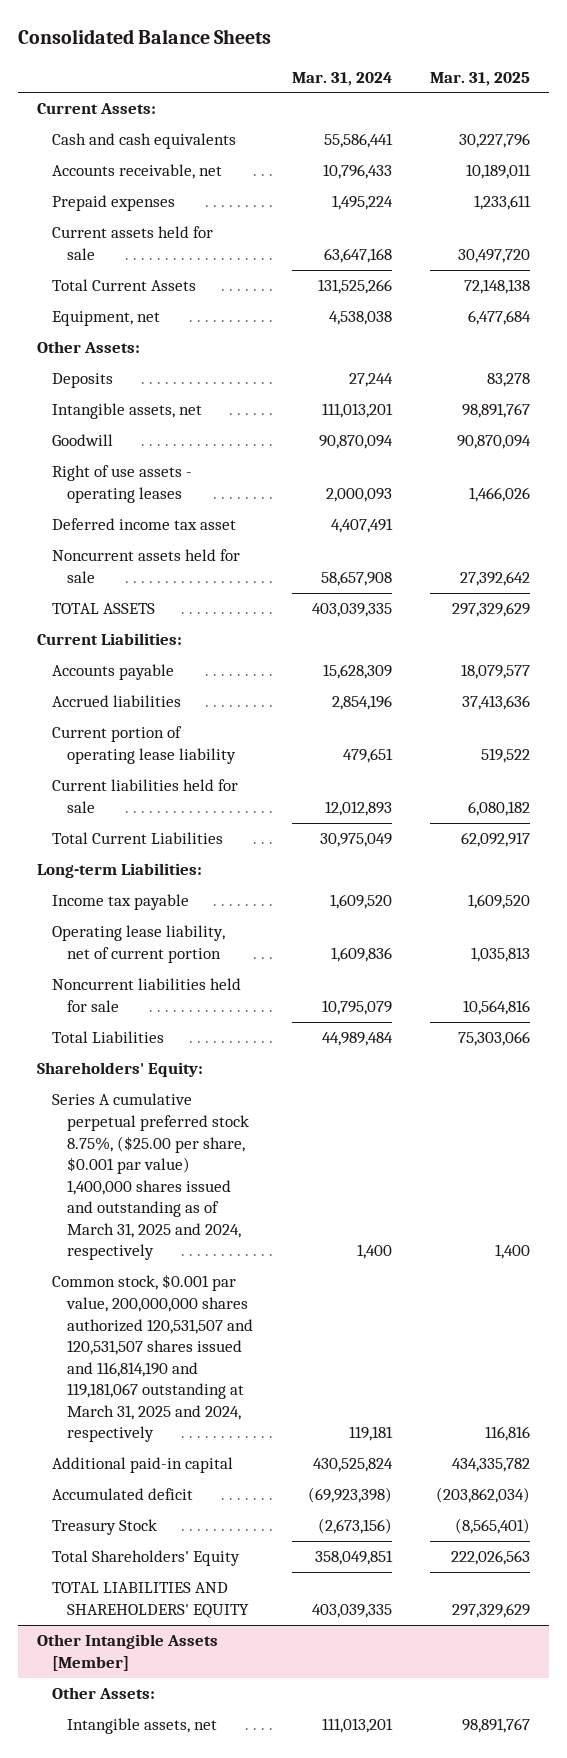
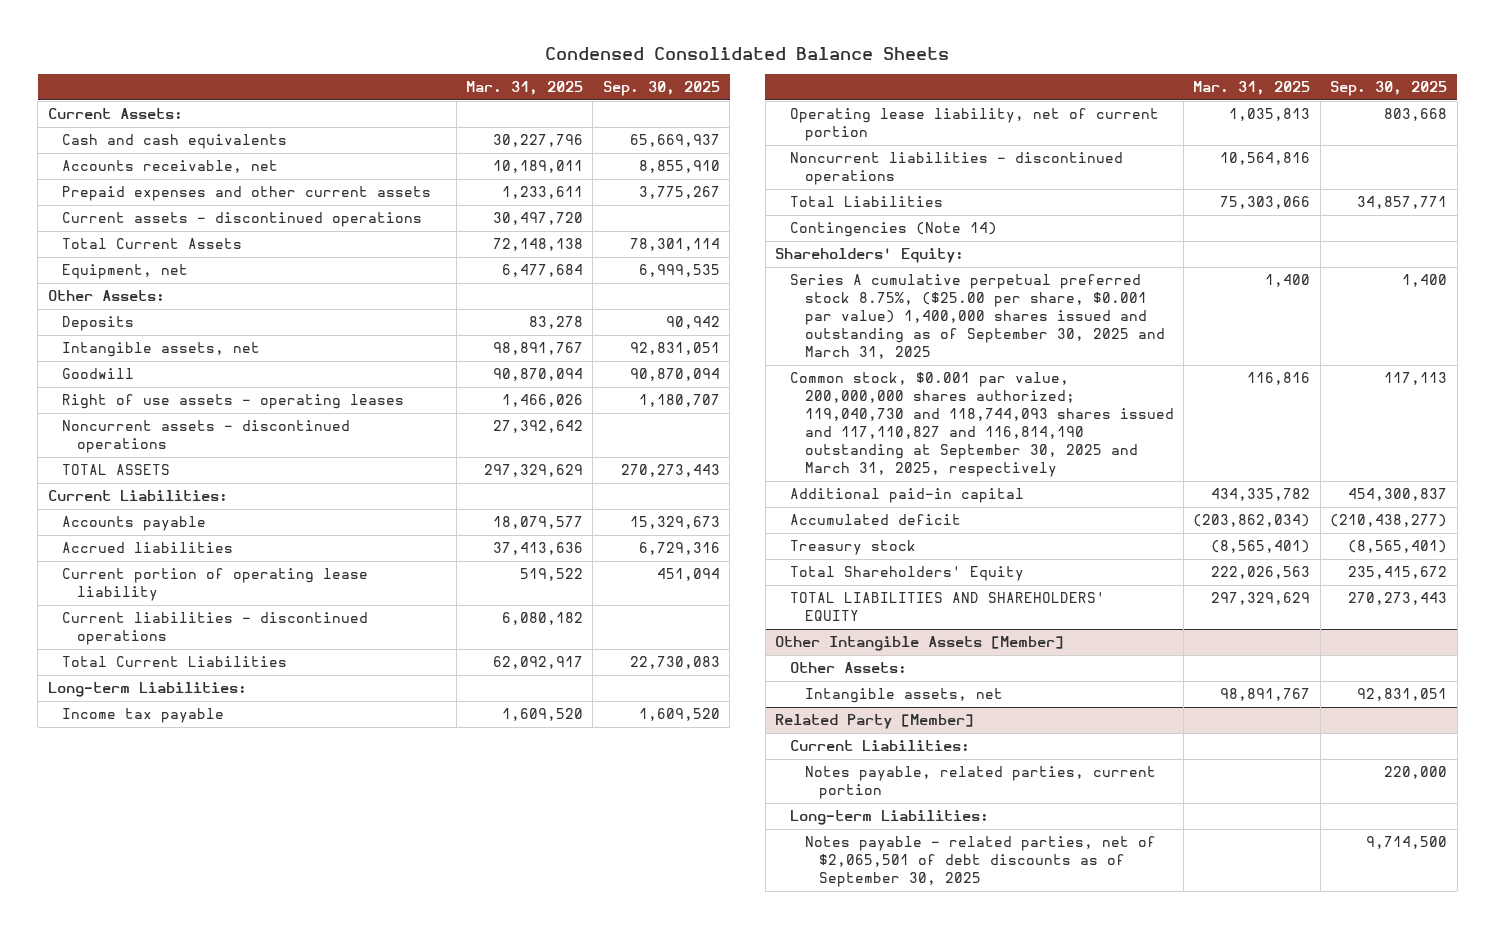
[17,29,271,45] Consolidated Balance Sheets -> [545,46,950,60] Condensed Consolidated Balance Sheets
[291,71,392,86] Mar. 31, 2024 -> none
none -> [602,81,720,97] Sep. 30, 2025
[52,195,176,212] Prepaid expenses -> [62,186,432,202] Prepaid expenses and other current assets
[52,226,214,260] Current assets held for sale -> [62,212,423,228] Current assets - discontinued operations
[52,518,237,531] Deferred income tax asset -> none
[52,549,241,583] Noncurrent assets held for sale -> [62,420,351,454] Noncurrent assets - discontinued operations
[52,779,239,813] Current liabilities held for sale -> [62,612,369,646] Current liabilities - discontinued operations
[52,978,242,1012] Noncurrent liabilities held for sale -> [789,152,1123,186] Noncurrent liabilities - discontinued operations
none -> [789,222,997,238] Contingencies (Note 14)
[52,1093,250,1261] Series A cumulative perpetual preferred stock 8.75%, ($25.00 per share, $0.001 par value) 1,400,000 shares issued and outstanding as of March 31, 2025 and 2024, respectively -> [789,274,1165,360] Series A cumulative perpetual preferred stock 8.75%, ($25.00 per share, $0.001 par value) 1,400,000 shares issued and outstanding as of September 30, 2025 and March 31, 2025
[52,1274,254,1443] Common stock, $0.001 par value, 200,000,000 shares authorized 120,531,507 and 120,531,507 shares issued and 116,814,190 and 119,181,067 outstanding at March 31, 2025 and 2024, respectively -> [789,372,1174,478] Common stock, $0.001 par value, 200,000,000 shares authorized; 119,040,730 and 118,744,093 shares issued and 117,110,827 and 116,814,190 outstanding at September 30, 2025 and March 31, 2025, respectively
[52,1519,158,1536] Treasury Stock -> [789,540,916,556] Treasury stock
none -> [775,714,975,730] Related Party [Member]
none -> [789,740,970,752] Current Liabilities:
none -> [804,766,1156,800] Notes payable, related parties, current portion
none -> [789,810,989,826] Long-term Liabilities:
none -> [804,836,1156,888] Notes payable - related parties, net of $2,065,501 of debt discounts as of September 30, 2025

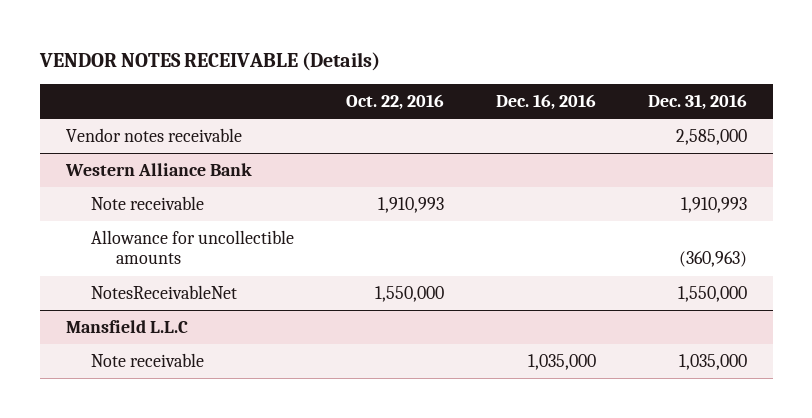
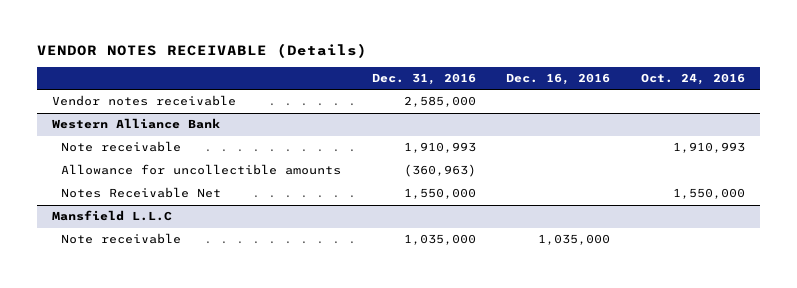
[345,93,444,110] Oct. 22, 2016 -> none
none -> [640,73,745,86] Oct. 24, 2016
[90,284,237,299] NotesReceivableNet -> [61,187,222,199] Notes Receivable Net

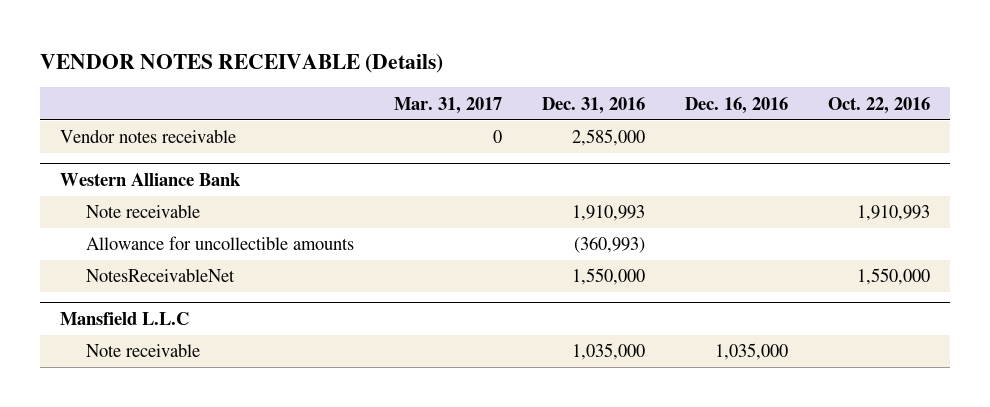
[640,73,745,86] Oct. 24, 2016 -> none
none -> [393,96,502,114] Mar. 31, 2017
none -> [828,96,931,114] Oct. 22, 2016
[403,164,476,178] (360,963) -> [574,237,646,254] (360,993)
[61,187,222,199] Notes Receivable Net -> [85,268,235,283] NotesReceivableNet

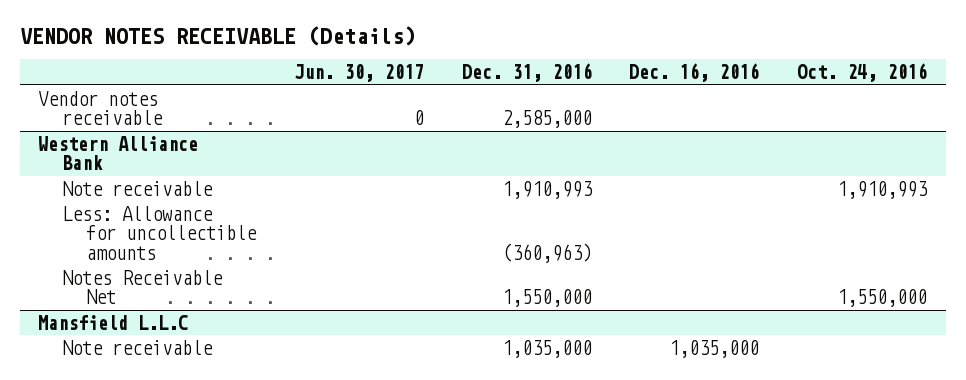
[393,96,502,114] Mar. 31, 2017 -> none
[828,96,931,114] Oct. 22, 2016 -> none
none -> [293,64,424,83] Jun. 30, 2017
none -> [797,63,928,83] Oct. 24, 2016
[85,236,354,251] Allowance for uncollectible amounts -> [62,205,257,260] Less: Allowance for uncollectible amounts
[574,237,646,254] (360,993) -> [501,242,592,263] (360,963)
[85,268,235,283] NotesReceivableNet -> [62,269,224,305] Notes Receivable Net

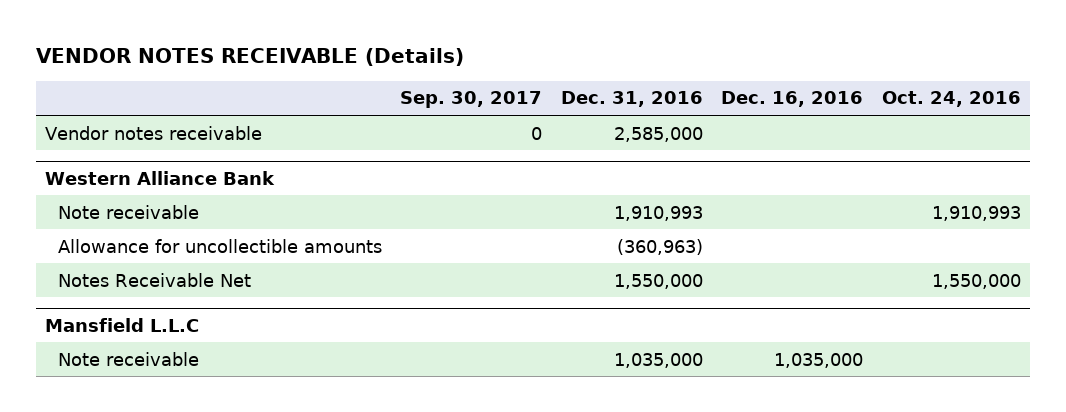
[293,64,424,83] Jun. 30, 2017 -> none
none -> [400,91,543,109] Sep. 30, 2017
[62,205,257,260] Less: Allowance for uncollectible amounts -> [57,238,382,253] Allowance for uncollectible amounts

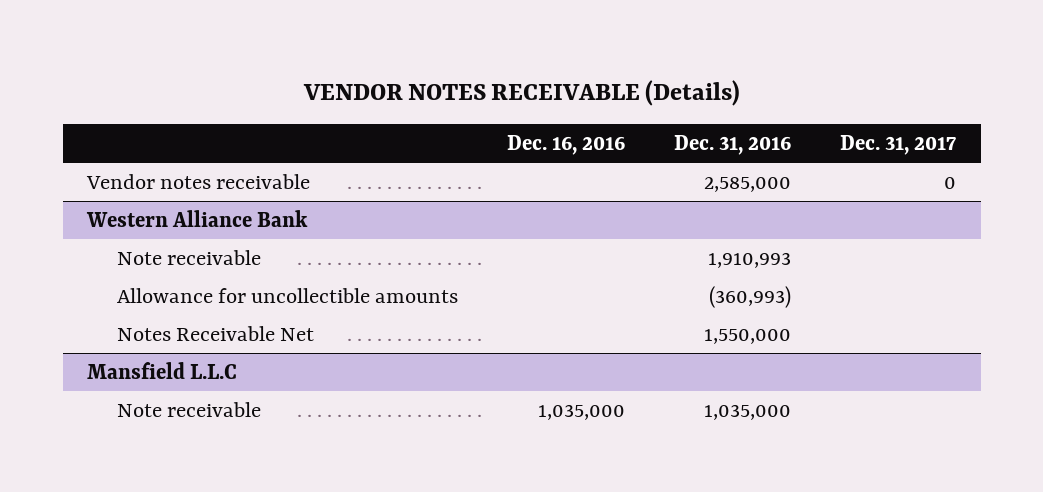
[400,91,543,109] Sep. 30, 2017 -> none
[881,91,1021,108] Oct. 24, 2016 -> none
none -> [839,134,956,155] Dec. 31, 2017
[616,238,703,255] (360,963) -> [708,286,791,309] (360,993)

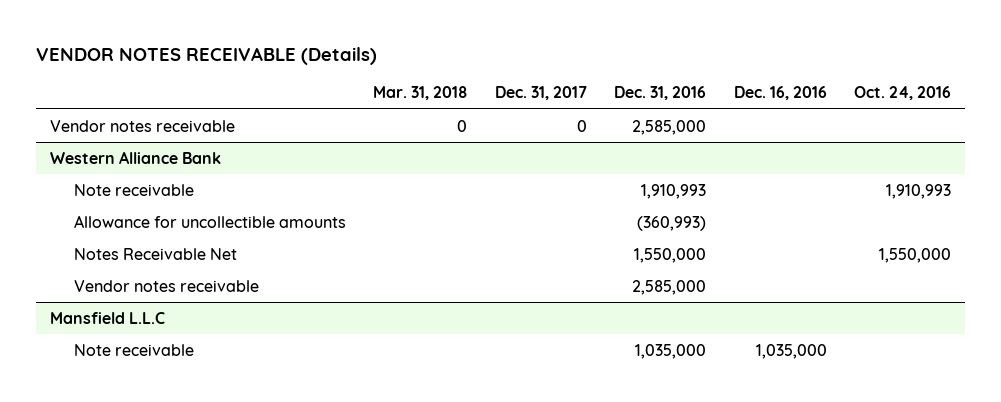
none -> [373,86,468,101] Mar. 31, 2018
none -> [854,86,952,101] Oct. 24, 2016
none -> [73,279,259,292] Vendor notes receivable

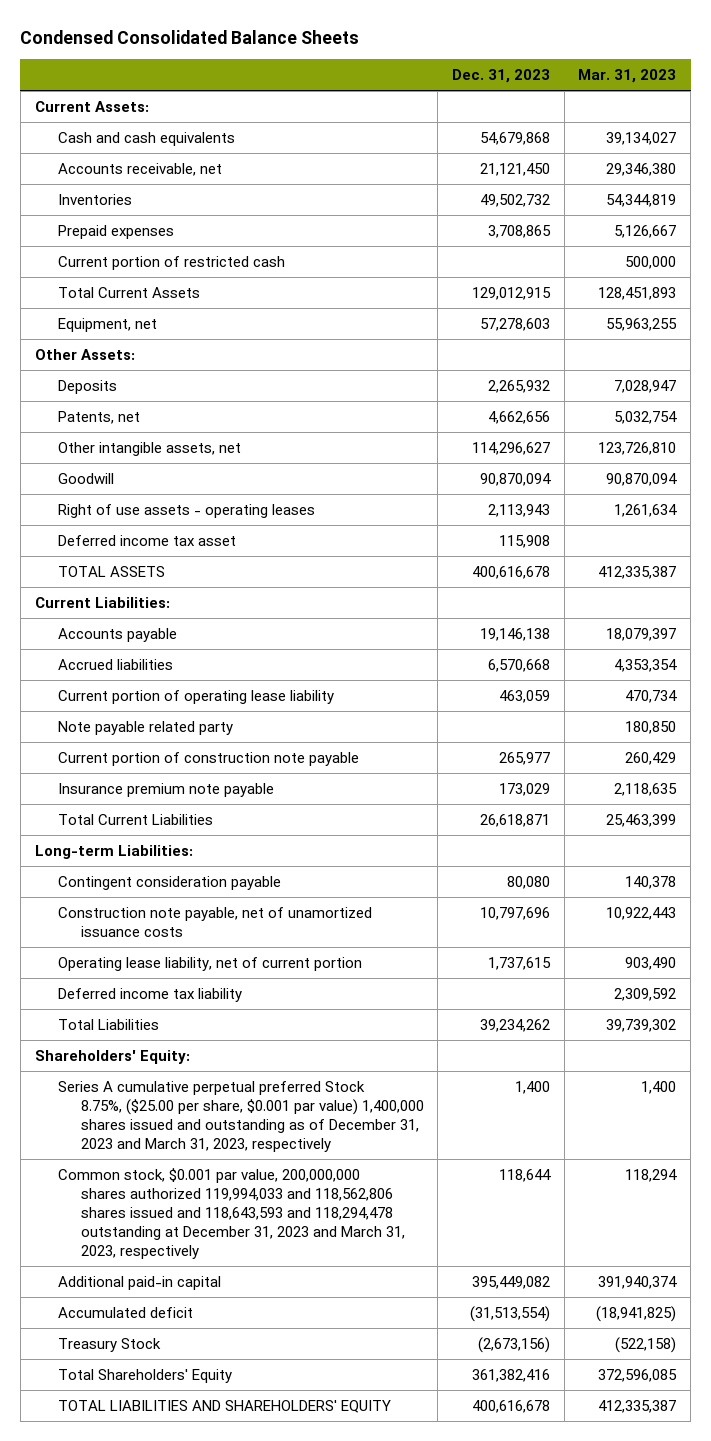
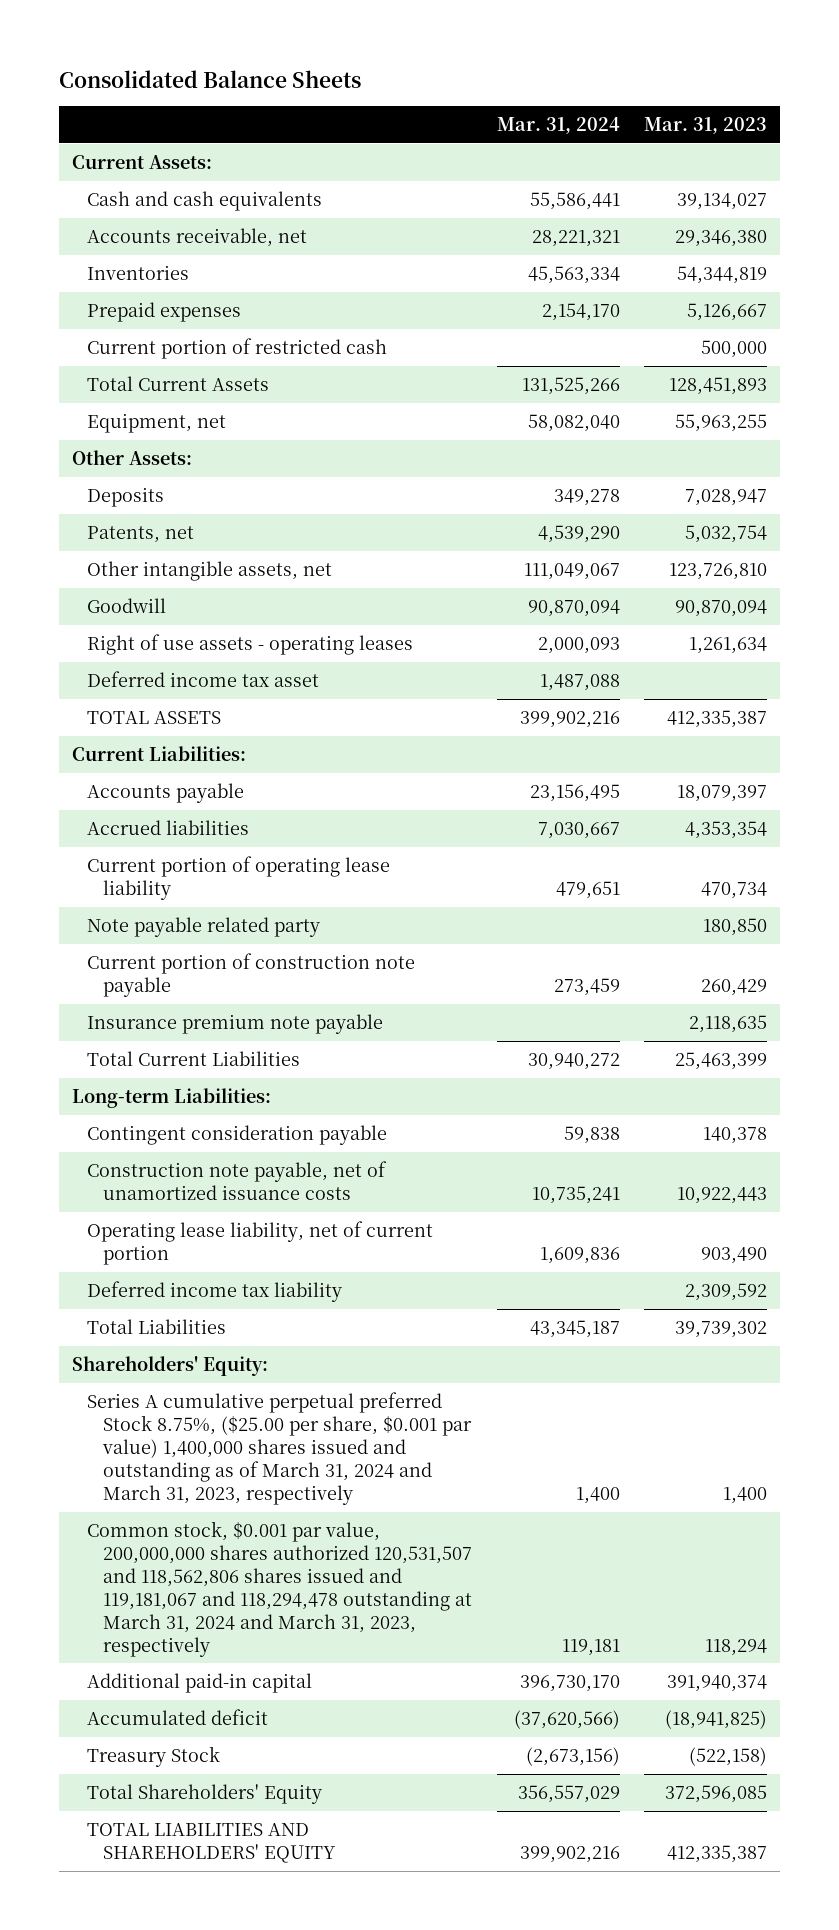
[20,30,360,45] Condensed Consolidated Balance Sheets -> [59,69,362,88] Consolidated Balance Sheets
[452,69,551,84] Dec. 31, 2023 -> none
none -> [496,116,620,134] Mar. 31, 2024
[57,1080,424,1153] Series A cumulative perpetual preferred Stock 8.75%, ($25.00 per share, $0.001 par value) 1,400,000 shares issued and outstanding as of December 31, 2023 and March 31, 2023, respectively -> [87,1392,473,1505] Series A cumulative perpetual preferred Stock 8.75%, ($25.00 per share, $0.001 par value) 1,400,000 shares issued and outstanding as of March 31, 2024 and March 31, 2023, respectively
[57,1167,405,1260] Common stock, $0.001 par value, 200,000,000 shares authorized 119,994,033 and 118,562,806 shares issued and 118,643,593 and 118,294,478 outstanding at December 31, 2023 and March 31, 2023, respectively -> [87,1521,473,1657] Common stock, $0.001 par value, 200,000,000 shares authorized 120,531,507 and 118,562,806 shares issued and 119,181,067 and 118,294,478 outstanding at March 31, 2024 and March 31, 2023, respectively

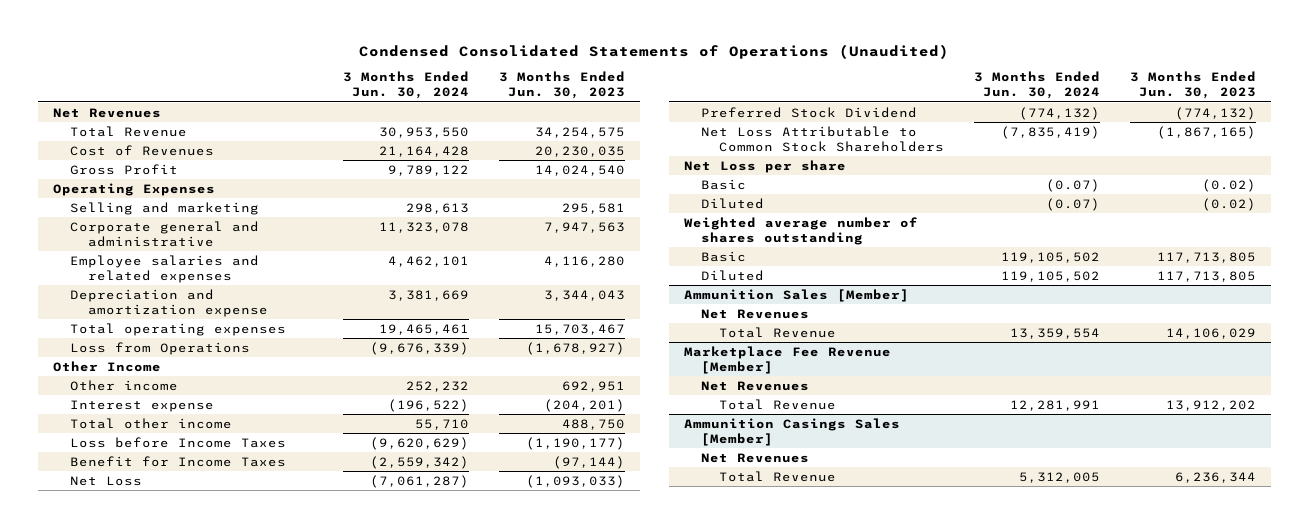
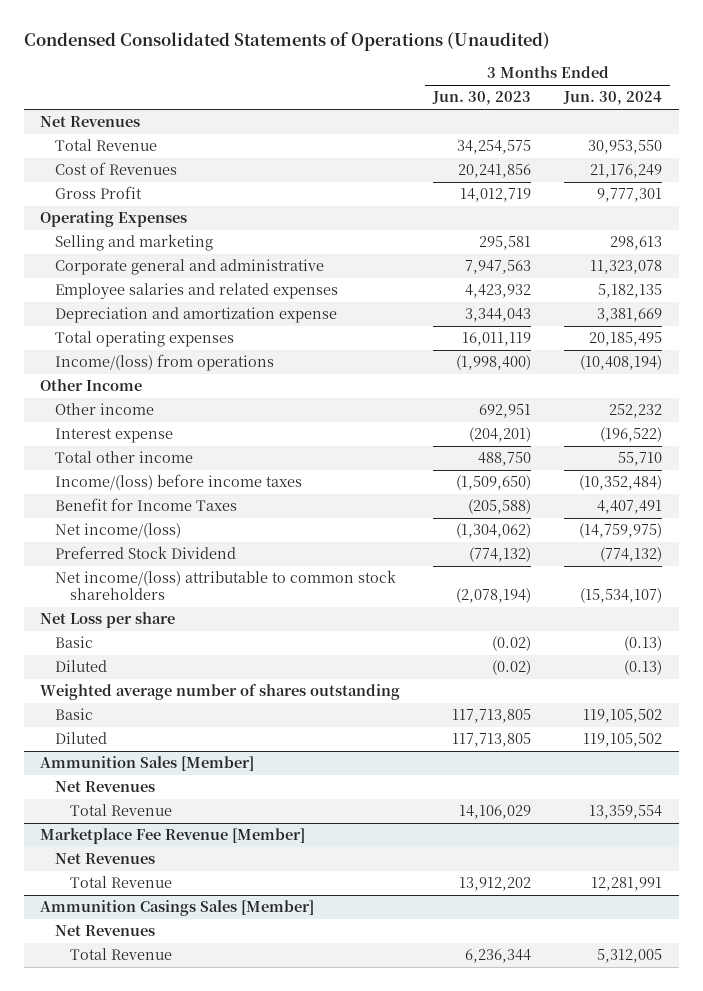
[378,145,469,157] 21,164,428 -> [590,164,663,179] 21,176,249
[534,145,625,157] 20,230,035 -> [458,164,532,179] 20,241,856
[387,164,469,176] 9,789,122 -> [597,188,663,203] 9,777,301
[534,164,625,176] 14,024,540 -> [460,188,532,203] 14,012,719
[387,255,469,267] 4,462,101 -> [598,284,663,299] 5,182,135
[543,255,625,267] 4,116,280 -> [465,284,532,299] 4,423,932
[378,323,469,335] 19,465,461 -> [589,332,663,347] 20,185,495
[534,323,625,335] 15,703,467 -> [462,332,532,347] 16,011,119
[70,341,251,355] Loss from Operations -> [55,354,275,372] Income/(loss) from operations
[369,341,469,355] (9,676,339) -> [580,355,663,371] (10,408,194)
[525,341,625,355] (1,678,927) -> [456,355,532,371] (1,998,400)
[70,436,287,448] Loss before Income Taxes -> [55,474,303,491] Income/(loss) before income taxes
[369,436,469,450] (9,620,629) -> [579,475,663,491] (10,352,484)
[525,436,625,450] (1,190,177) -> [456,475,532,491] (1,509,650)
[369,455,469,469] (2,559,342) -> [597,500,663,515] 4,407,491
[552,455,625,469] (97,144) -> [468,499,532,515] (205,588)
[70,475,143,486] Net Loss -> [55,523,182,539] Net income/(loss)
[369,474,469,488] (7,061,287) -> [579,523,663,539] (14,759,975)
[525,474,625,488] (1,093,033) -> [456,523,532,539] (1,304,062)
[701,125,944,152] Net Loss Attributable to Common Stock Shareholders -> [55,570,397,601] Net income/(loss) attributable to common stock shareholders
[1000,125,1100,139] (7,835,419) -> [580,588,663,604] (15,534,107)
[1156,125,1256,139] (1,867,165) -> [456,588,532,604] (2,078,194)
[1045,178,1100,192] (0.07) -> [624,636,663,652] (0.13)
[1045,197,1100,211] (0.07) -> [624,660,663,676] (0.13)

